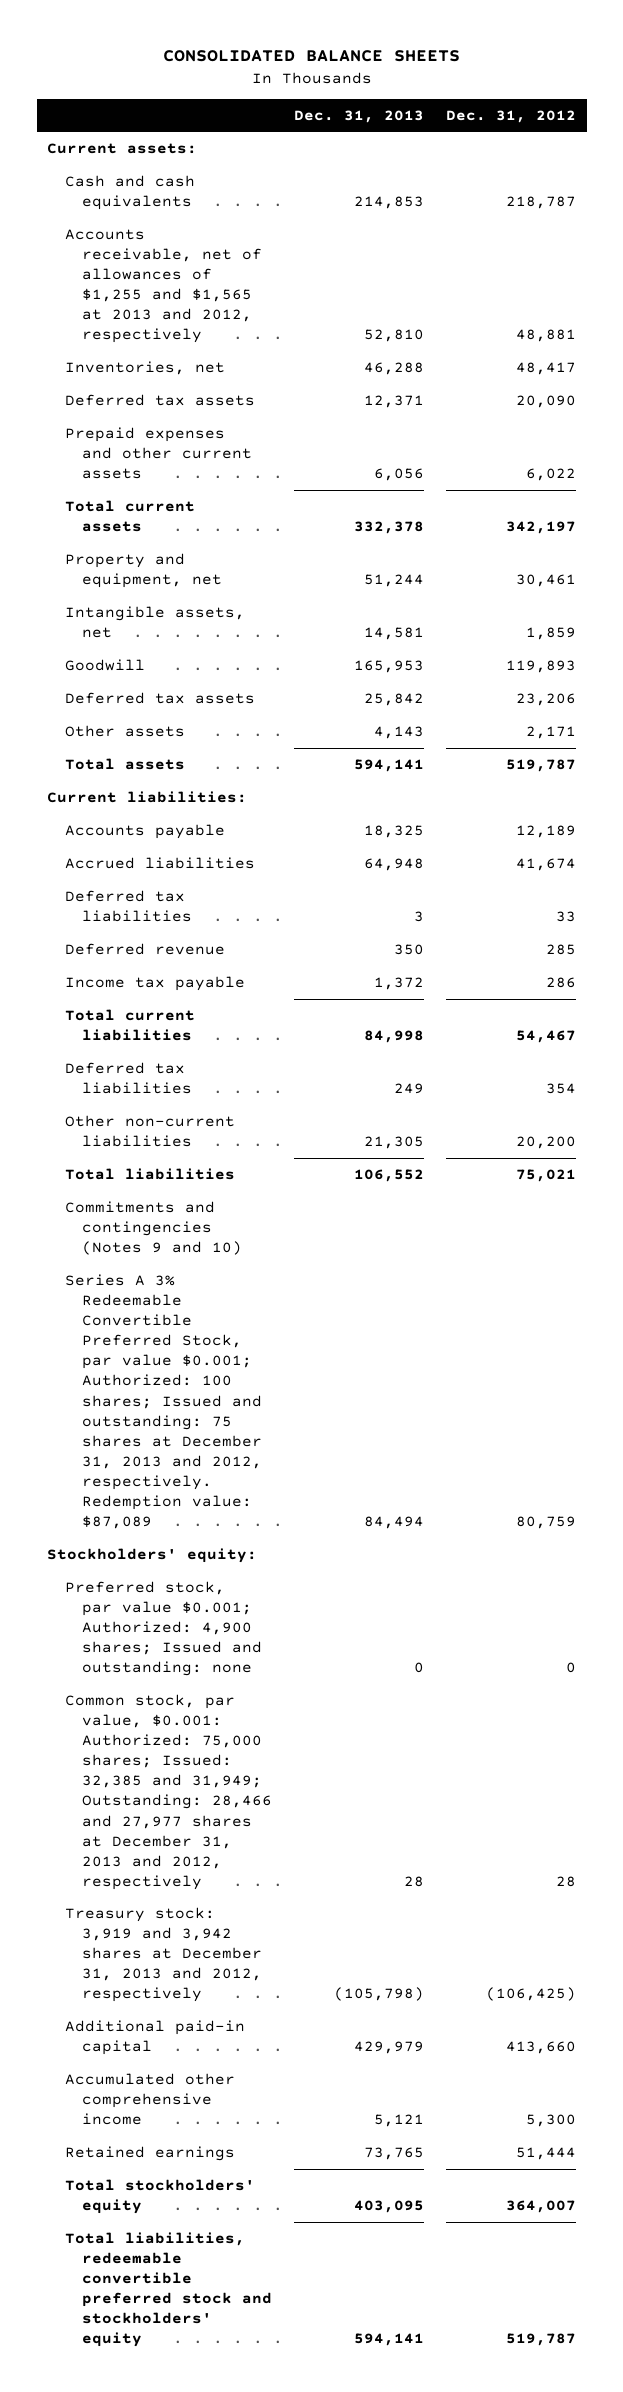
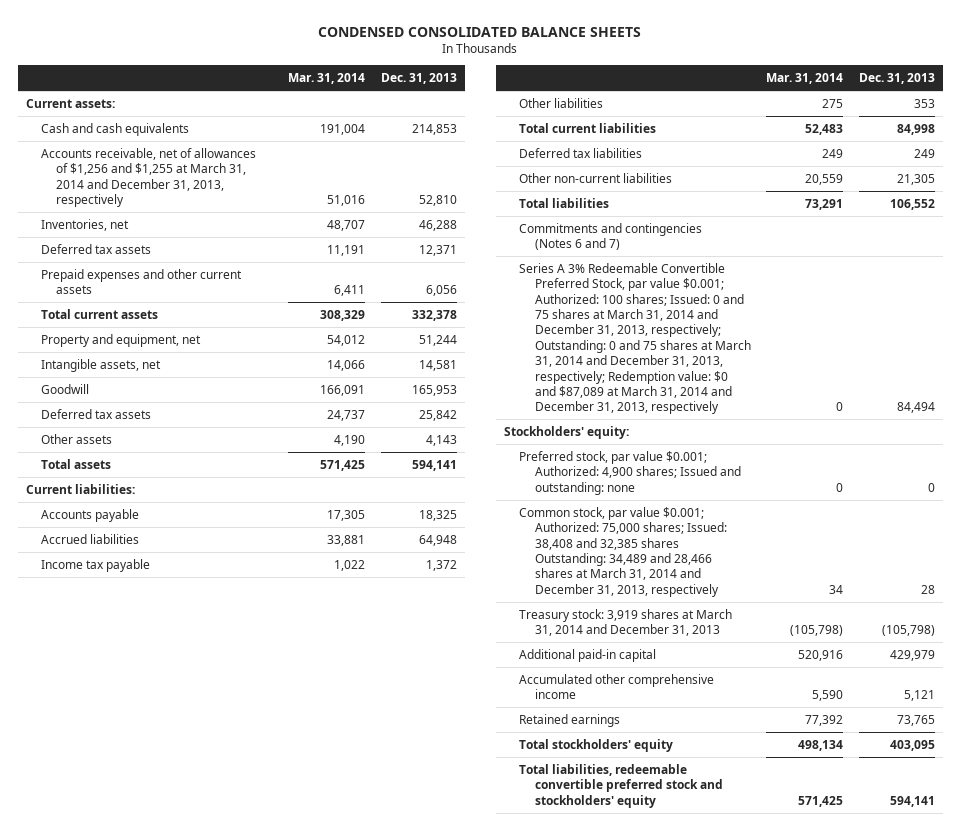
[162,50,460,63] CONSOLIDATED BALANCE SHEETS -> [318,26,642,37] CONDENSED CONSOLIDATED BALANCE SHEETS
[445,109,576,123] Dec. 31, 2012 -> none
none -> [288,73,366,85] Mar. 31, 2014
[64,228,263,344] Accounts receivable, net of allowances of $1,255 and $1,565 at 2013 and 2012, respectively -> [40,147,256,208] Accounts receivable, net of allowances of $1,256 and $1,255 at March 31, 2014 and December 31, 2013, respectively
[64,889,193,923] Deferred tax liabilities -> none
[64,942,225,955] Deferred revenue -> none
none -> [519,97,604,108] Other liabilities
[64,1200,243,1256] Commitments and contingencies (Notes 9 and 10) -> [519,222,703,251] Commitments and contingencies (Notes 6 and 7)
[64,1273,263,1530] Series A 3% Redeemable Convertible Preferred Stock, par value $0.001; Authorized: 100 shares; Issued and outstanding: 75 shares at December 31, 2013 and 2012, respectively. Redemption value: $87,089 -> [519,262,751,415] Series A 3% Redeemable Convertible Preferred Stock, par value $0.001; Authorized: 100 shares; Issued: 0 and 75 shares at March 31, 2014 and December 31, 2013, respectively; Outstanding: 0 and 75 shares at March 31, 2014 and December 31, 2013, respectively; Redemption value: $0 and $87,089 at March 31, 2014 and December 31, 2013, respectively
[64,1693,273,1890] Common stock, par value, $0.001: Authorized: 75,000 shares; Issued: 32,385 and 31,949; Outstanding: 28,466 and 27,977 shares at December 31, 2013 and 2012, respectively -> [519,506,727,597] Common stock, par value $0.001; Authorized: 75,000 shares; Issued: 38,408 and 32,385 shares Outstanding: 34,489 and 28,466 shares at March 31, 2014 and December 31, 2013, respectively
[64,1906,263,2003] Treasury stock: 3,919 and 3,942 shares at December 31, 2013 and 2012, respectively -> [519,608,733,637] Treasury stock: 3,919 shares at March 31, 2014 and December 31, 2013

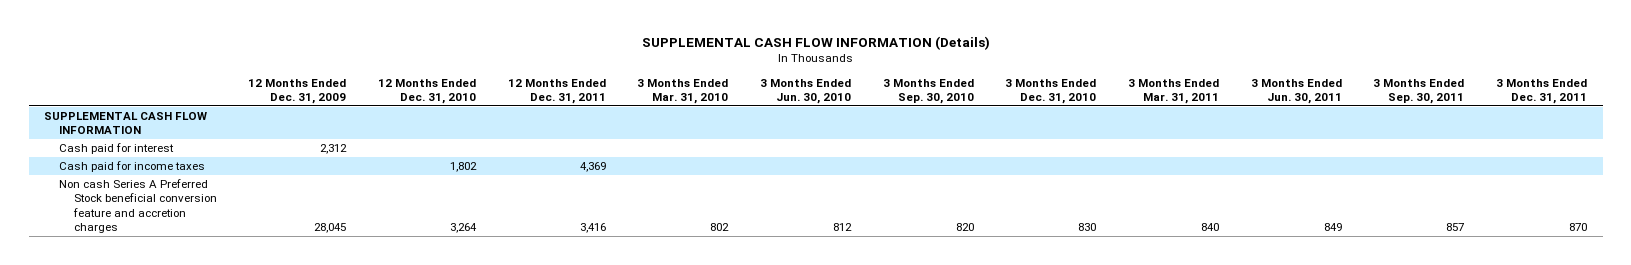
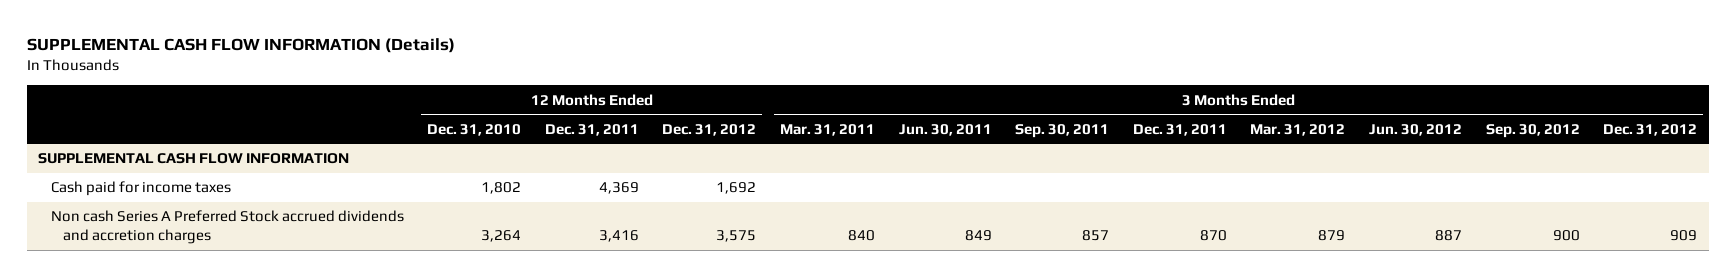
[248,78,347,105] 12 Months Ended Dec. 31, 2009 -> none
[637,78,729,105] 3 Months Ended Mar. 31, 2010 -> none
[760,78,852,105] 3 Months Ended Jun. 30, 2010 -> none
[882,78,974,105] 3 Months Ended Sep. 30, 2010 -> none
[1005,78,1097,105] 3 Months Ended Dec. 31, 2010 -> none
none -> [662,123,757,136] Dec. 31, 2012
none -> [1250,123,1346,136] Mar. 31, 2012
none -> [1368,123,1462,136] Jun. 30, 2012
none -> [1485,123,1580,138] Sep. 30, 2012
none -> [1603,123,1698,136] Dec. 31, 2012
[59,143,175,155] Cash paid for interest -> none
[59,179,217,234] Non cash Series A Preferred Stock beneficial conversion feature and accretion charges -> [50,210,404,245] Non cash Series A Preferred Stock accrued dividends and accretion charges

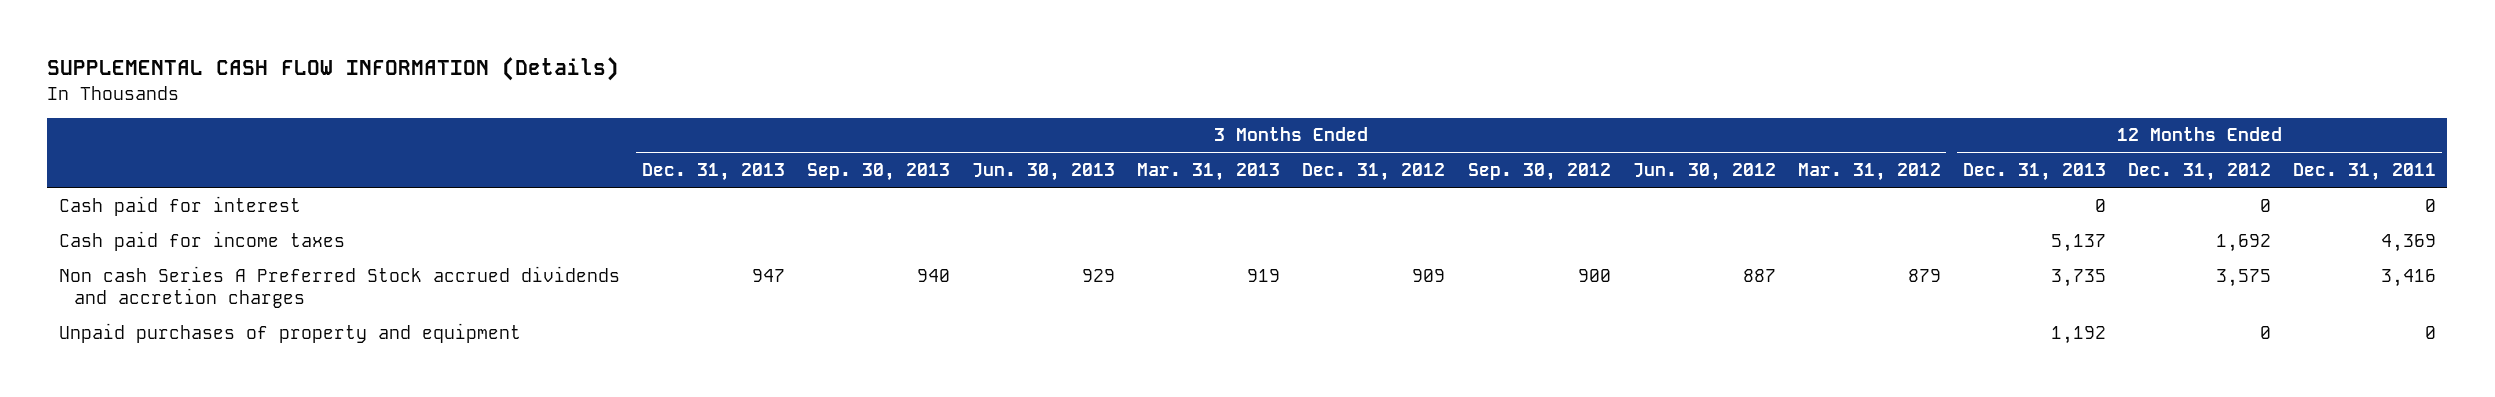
[427,123,522,136] Dec. 31, 2010 -> none
[780,123,876,136] Mar. 31, 2011 -> none
[898,123,992,136] Jun. 30, 2011 -> none
[1015,123,1110,138] Sep. 30, 2011 -> none
[1132,123,1227,136] Dec. 31, 2011 -> none
none -> [641,163,785,182] Dec. 31, 2013
none -> [806,163,950,182] Sep. 30, 2013
none -> [972,163,1116,182] Jun. 30, 2013
none -> [1137,163,1281,182] Mar. 31, 2013
none -> [1963,163,2107,182] Dec. 31, 2013
[38,153,350,165] SUPPLEMENTAL CASH FLOW INFORMATION -> none
none -> [58,195,301,216] Cash paid for interest
none -> [58,322,521,343] Unpaid purchases of property and equipment

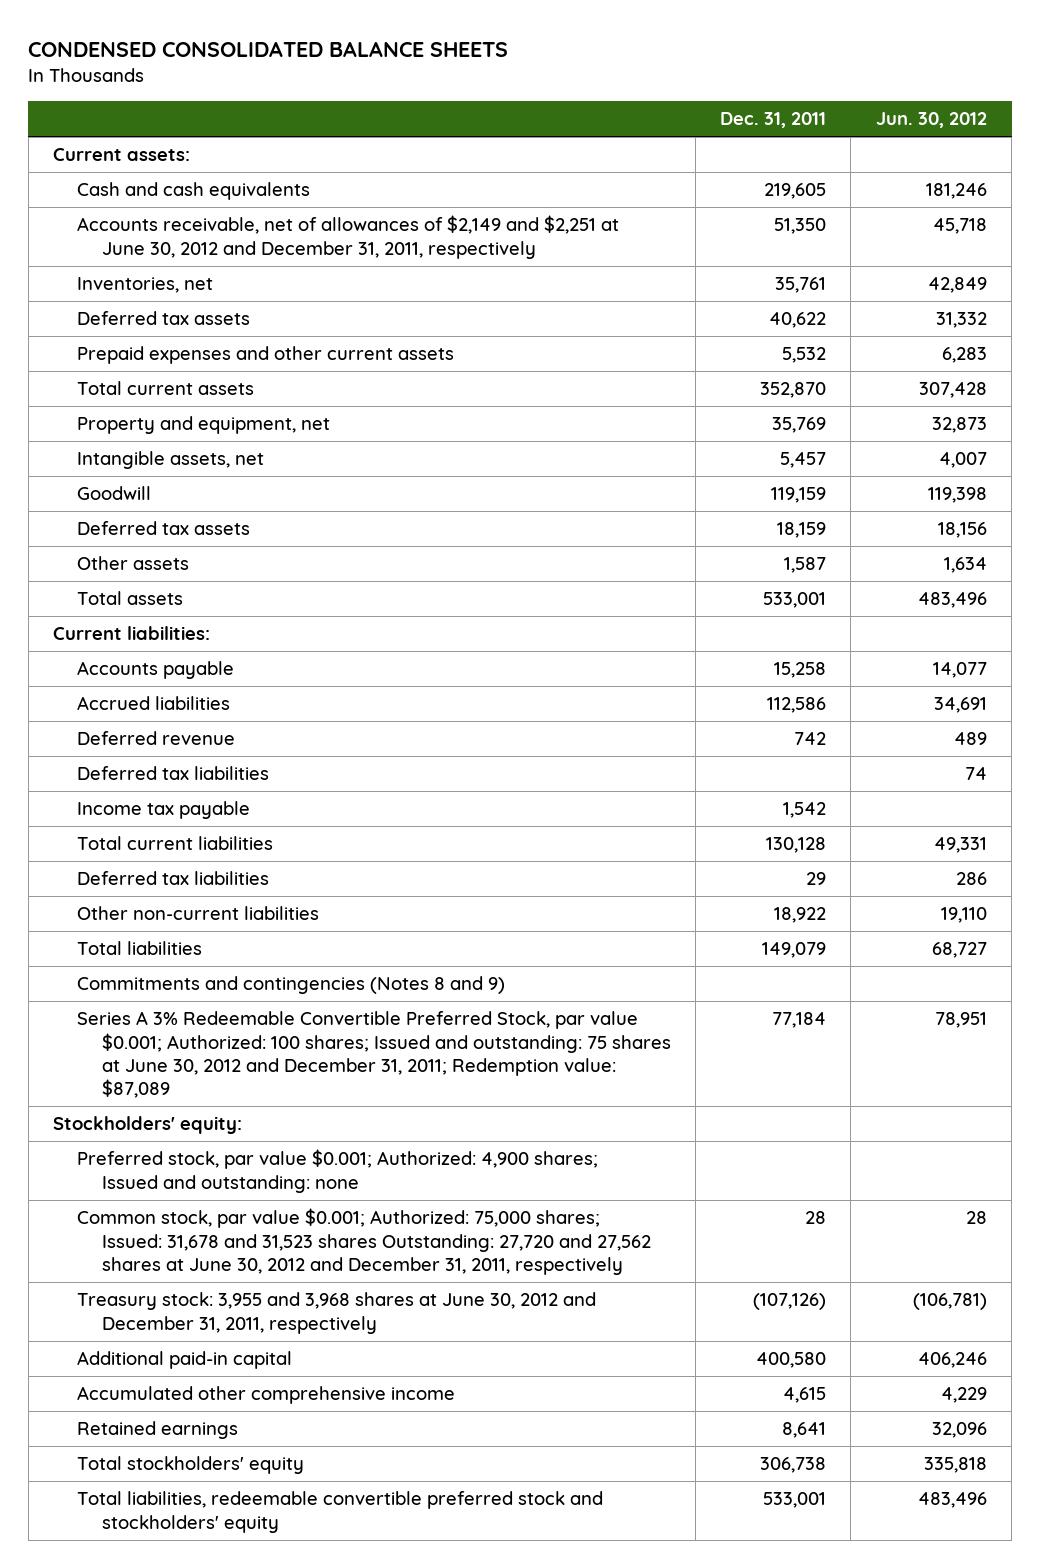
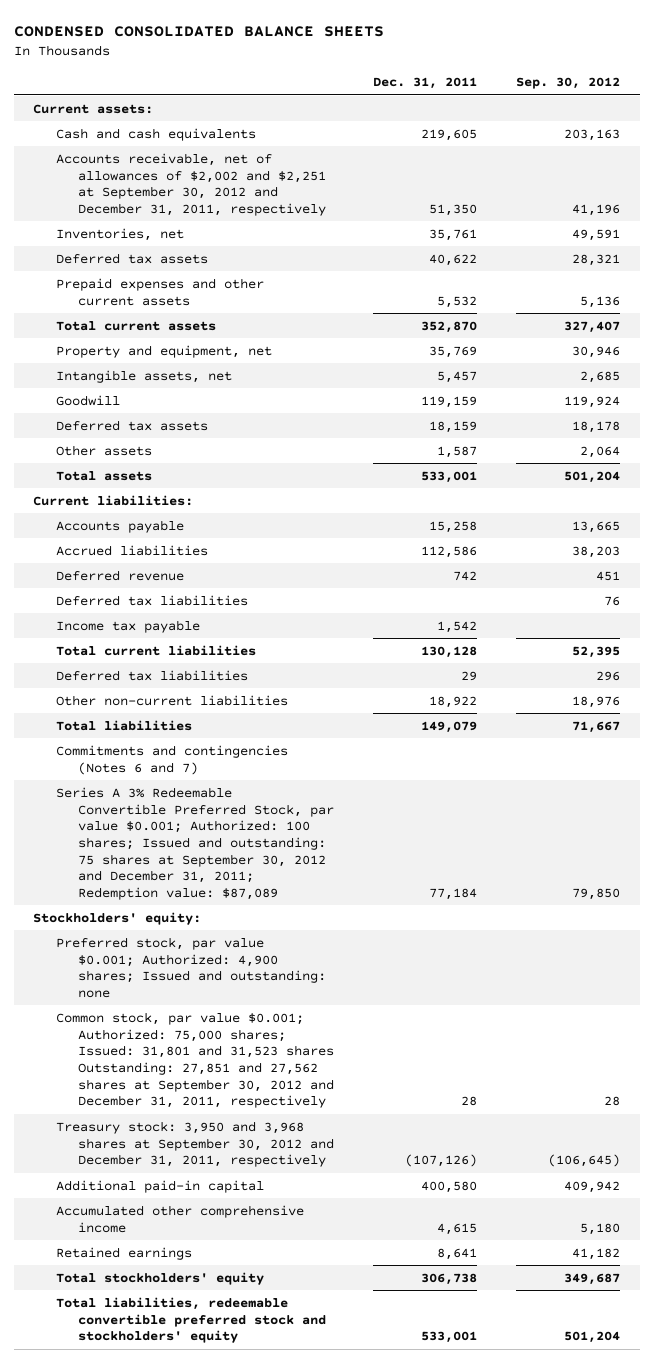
[875,112,987,129] Jun. 30, 2012 -> none
none -> [516,77,621,90] Sep. 30, 2012
[77,215,620,259] Accounts receivable, net of allowances of $2,149 and $2,251 at June 30, 2012 and December 31, 2011, respectively -> [55,152,327,216] Accounts receivable, net of allowances of $2,002 and $2,251 at September 30, 2012 and December 31, 2011, respectively
[77,976,506,995] Commitments and contingencies (Notes 8 and 9) -> [55,744,288,775] Commitments and contingencies (Notes 6 and 7)
[77,1011,671,1099] Series A 3% Redeemable Convertible Preferred Stock, par value $0.001; Authorized: 100 shares; Issued and outstanding: 75 shares at June 30, 2012 and December 31, 2011; Redemption value: $87,089 -> [55,786,335,901] Series A 3% Redeemable Convertible Preferred Stock, par value $0.001; Authorized: 100 shares; Issued and outstanding: 75 shares at September 30, 2012 and December 31, 2011; Redemption value: $87,089
[77,1208,651,1275] Common stock, par value $0.001; Authorized: 75,000 shares; Issued: 31,678 and 31,523 shares Outstanding: 27,720 and 27,562 shares at June 30, 2012 and December 31, 2011, respectively -> [55,1011,335,1109] Common stock, par value $0.001; Authorized: 75,000 shares; Issued: 31,801 and 31,523 shares Outstanding: 27,851 and 27,562 shares at September 30, 2012 and December 31, 2011, respectively
[77,1292,597,1334] Treasury stock: 3,955 and 3,968 shares at June 30, 2012 and December 31, 2011, respectively -> [55,1120,335,1168] Treasury stock: 3,950 and 3,968 shares at September 30, 2012 and December 31, 2011, respectively

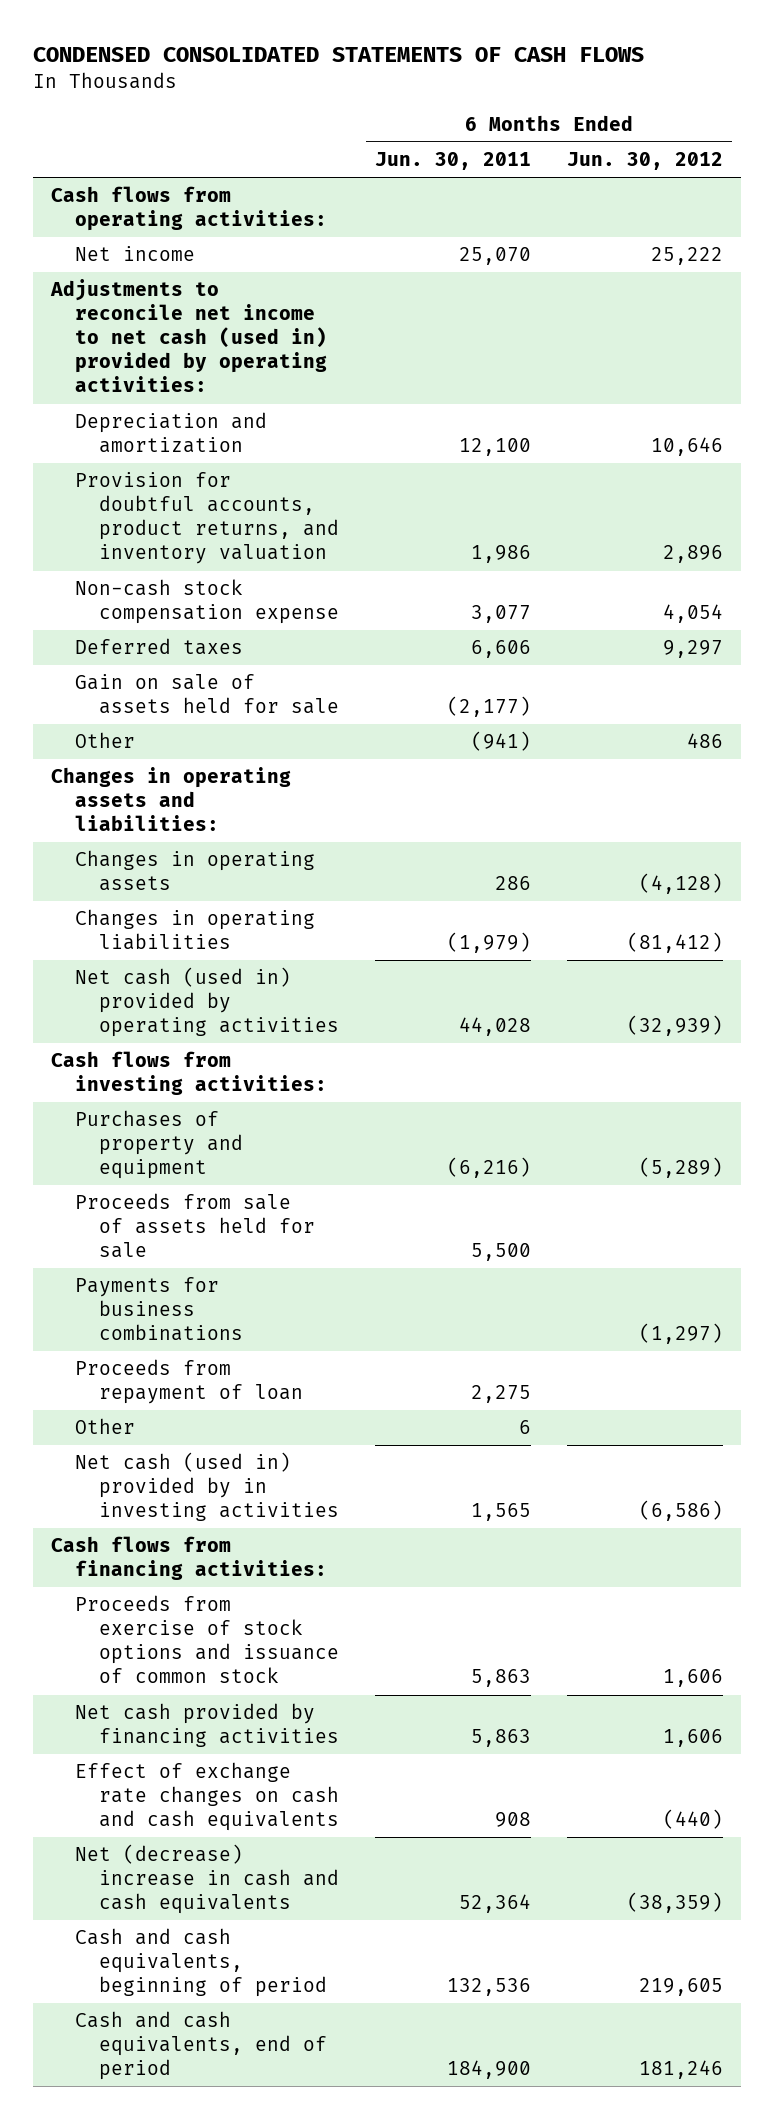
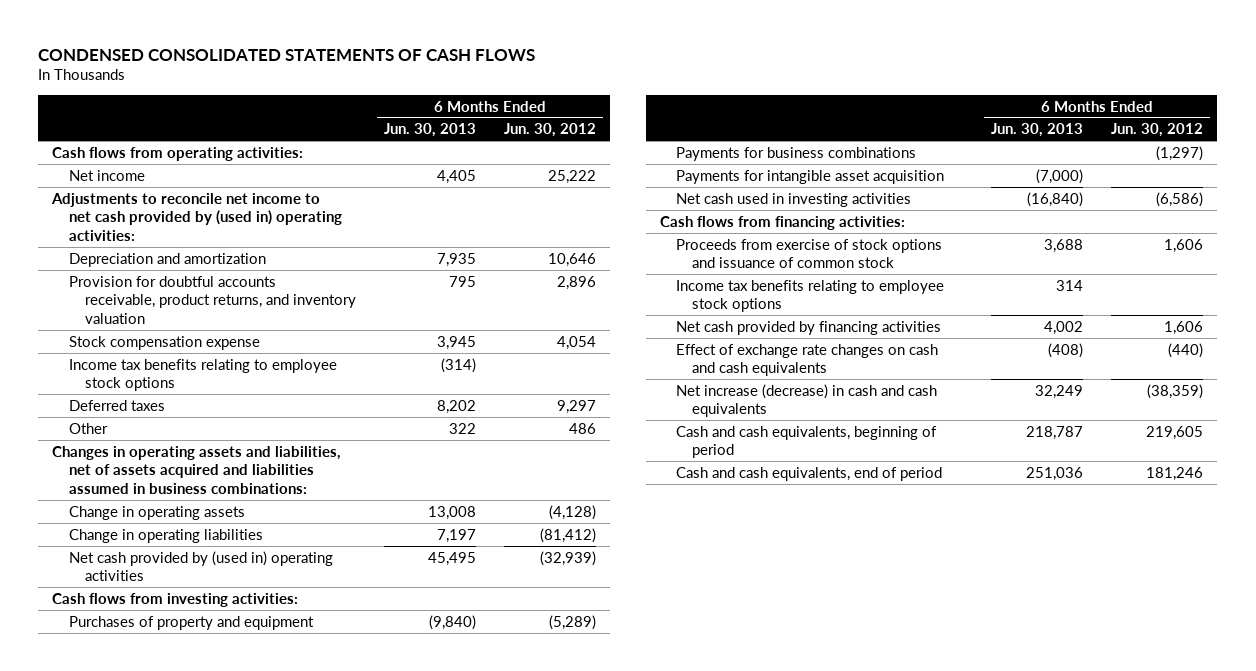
[374,152,531,171] Jun. 30, 2011 -> none
none -> [383,123,476,138] Jun. 30, 2013
[50,279,327,393] Adjustments to reconcile net income to net cash (used in) provided by operating activities: -> [51,192,342,241] Adjustments to reconcile net income to net cash provided by (used in) operating activities:
[74,472,339,565] Provision for doubtful accounts, product returns, and inventory valuation -> [68,275,356,324] Provision for doubtful accounts receivable, product returns, and inventory valuation
[74,579,339,625] Non-cash stock compensation expense -> [68,335,260,350] Stock compensation expense
none -> [68,358,337,392] Income tax benefits relating to employee stock options
[74,674,339,715] Gain on sale of assets held for sale -> none
[51,767,292,832] Changes in operating assets and liabilities: -> [52,445,342,494] Changes in operating assets and liabilities, net of assets acquired and liabilities assumed in business combinations:
[74,850,315,892] Changes in operating assets -> [68,505,245,520] Change in operating assets
[74,909,315,951] Changes in operating liabilities -> [68,528,263,543] Change in operating liabilities
[74,967,339,1038] Net cash (used in) provided by operating activities -> [68,550,333,582] Net cash provided by (used in) operating activities
[74,1193,315,1259] Proceeds from sale of assets held for sale -> none
[74,1359,303,1405] Proceeds from repayment of loan -> none
[74,1418,135,1435] Other -> none
none -> [676,169,945,184] Payments for intangible asset acquisition
[74,1452,339,1522] Net cash (used in) provided by in investing activities -> [676,192,912,207] Net cash used in investing activities
none -> [676,279,945,313] Income tax benefits relating to employee stock options
[74,1844,339,1915] Net (decrease) increase in cash and cash equivalents -> [676,383,938,418] Net increase (decrease) in cash and cash equivalents

